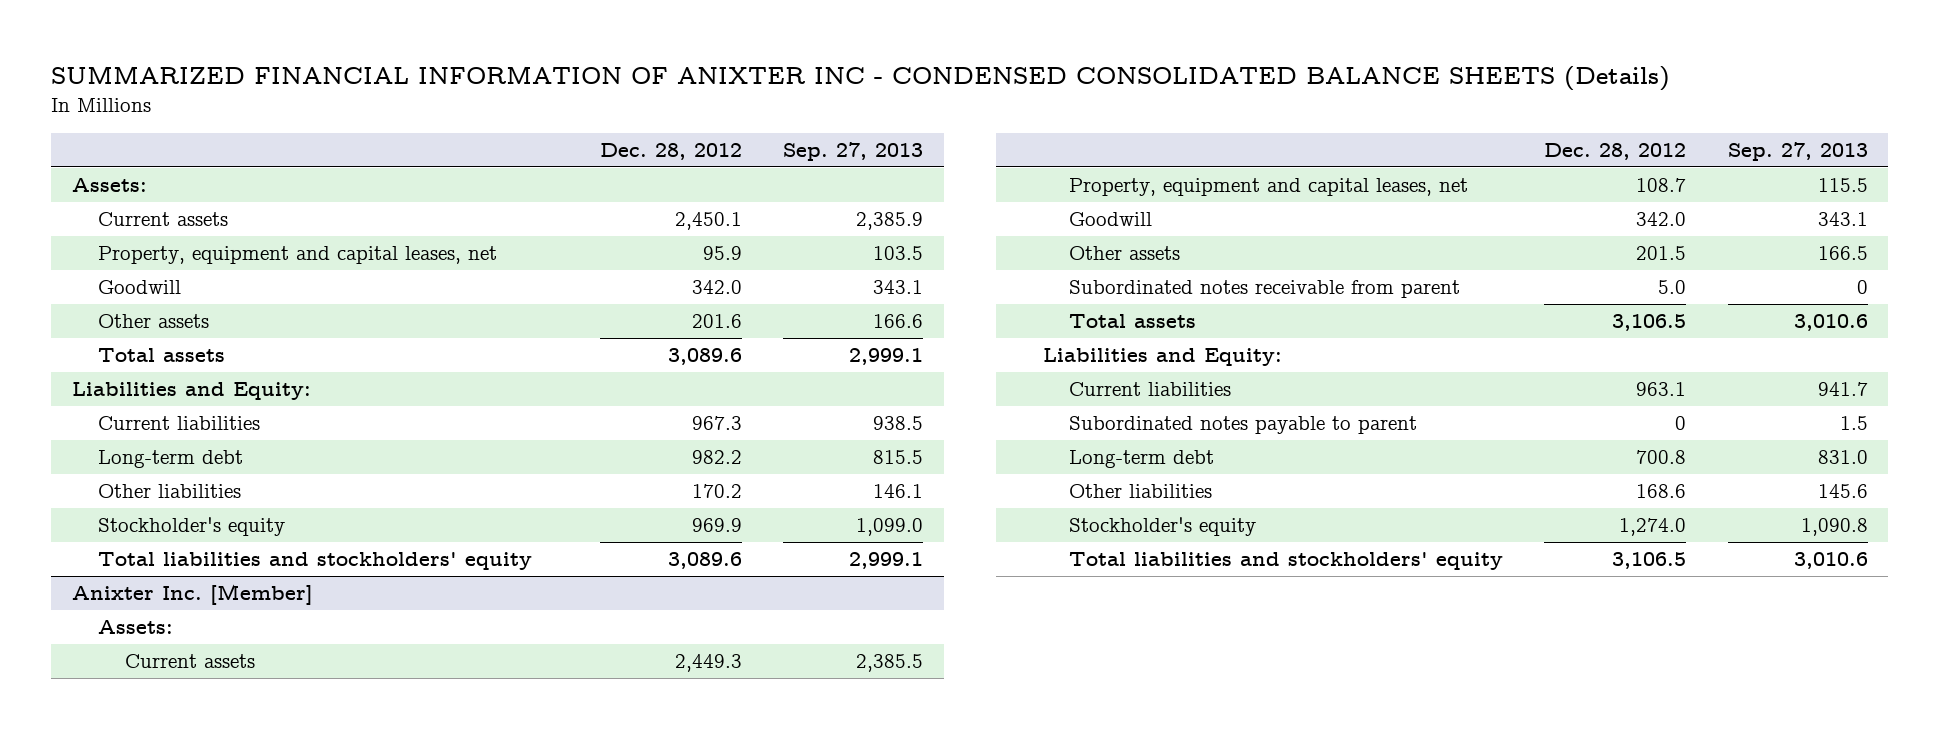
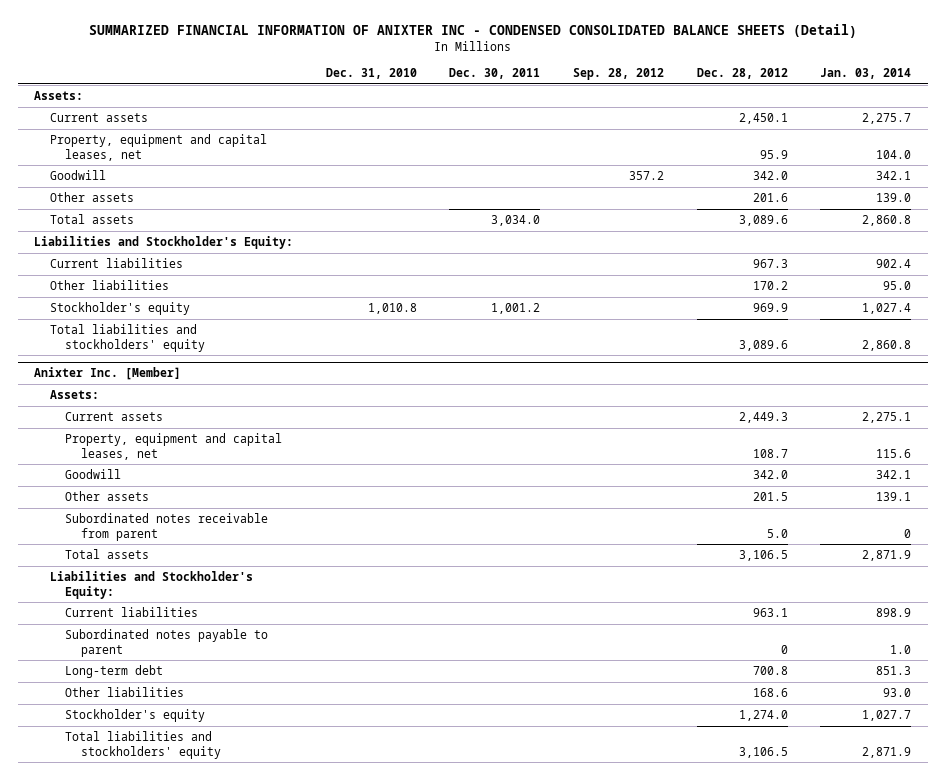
[51,65,1671,91] SUMMARIZED FINANCIAL INFORMATION OF ANIXTER INC - CONDENSED CONSOLIDATED BALANCE SHEETS (Details) -> [88,24,857,39] SUMMARIZED FINANCIAL INFORMATION OF ANIXTER INC - CONDENSED CONSOLIDATED BALANCE SHEETS (Detail)
[783,142,924,162] Sep. 27, 2013 -> none
none -> [325,68,417,80] Dec. 31, 2010
none -> [449,68,541,80] Dec. 30, 2011
none -> [572,68,664,81] Sep. 28, 2012
none -> [820,68,912,80] Jan. 03, 2014
[71,382,311,401] Liabilities and Equity: -> [34,235,294,249] Liabilities and Stockholder's Equity:
[98,450,244,469] Long-term debt -> none
[1042,348,1282,367] Liabilities and Equity: -> [49,570,253,599] Liabilities and Stockholder's Equity:

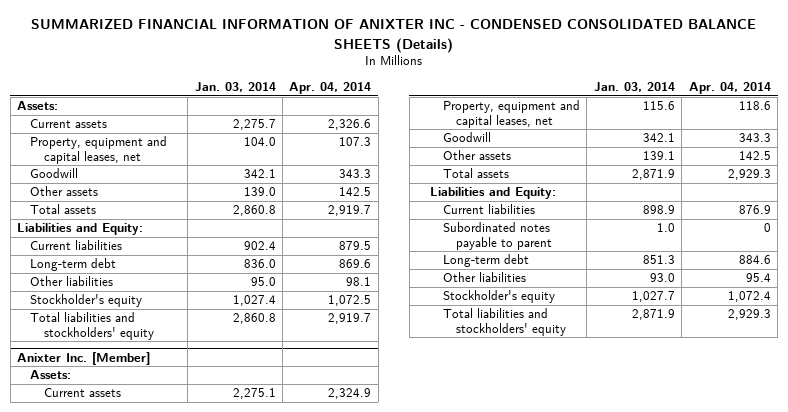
[88,24,857,39] SUMMARIZED FINANCIAL INFORMATION OF ANIXTER INC - CONDENSED CONSOLIDATED BALANCE SHEETS (Detail) -> [30,18,756,53] SUMMARIZED FINANCIAL INFORMATION OF ANIXTER INC - CONDENSED CONSOLIDATED BALANCE SHEETS (Details)
[325,68,417,80] Dec. 31, 2010 -> none
[449,68,541,80] Dec. 30, 2011 -> none
[572,68,664,81] Sep. 28, 2012 -> none
[696,68,788,80] Dec. 28, 2012 -> none
none -> [289,82,372,95] Apr. 04, 2014
[34,235,294,249] Liabilities and Stockholder's Equity: -> [17,223,144,236] Liabilities and Equity:
none -> [30,258,117,272] Long-term debt
[65,512,269,541] Subordinated notes receivable from parent -> none
[49,570,253,599] Liabilities and Stockholder's Equity: -> [429,187,556,200] Liabilities and Equity:

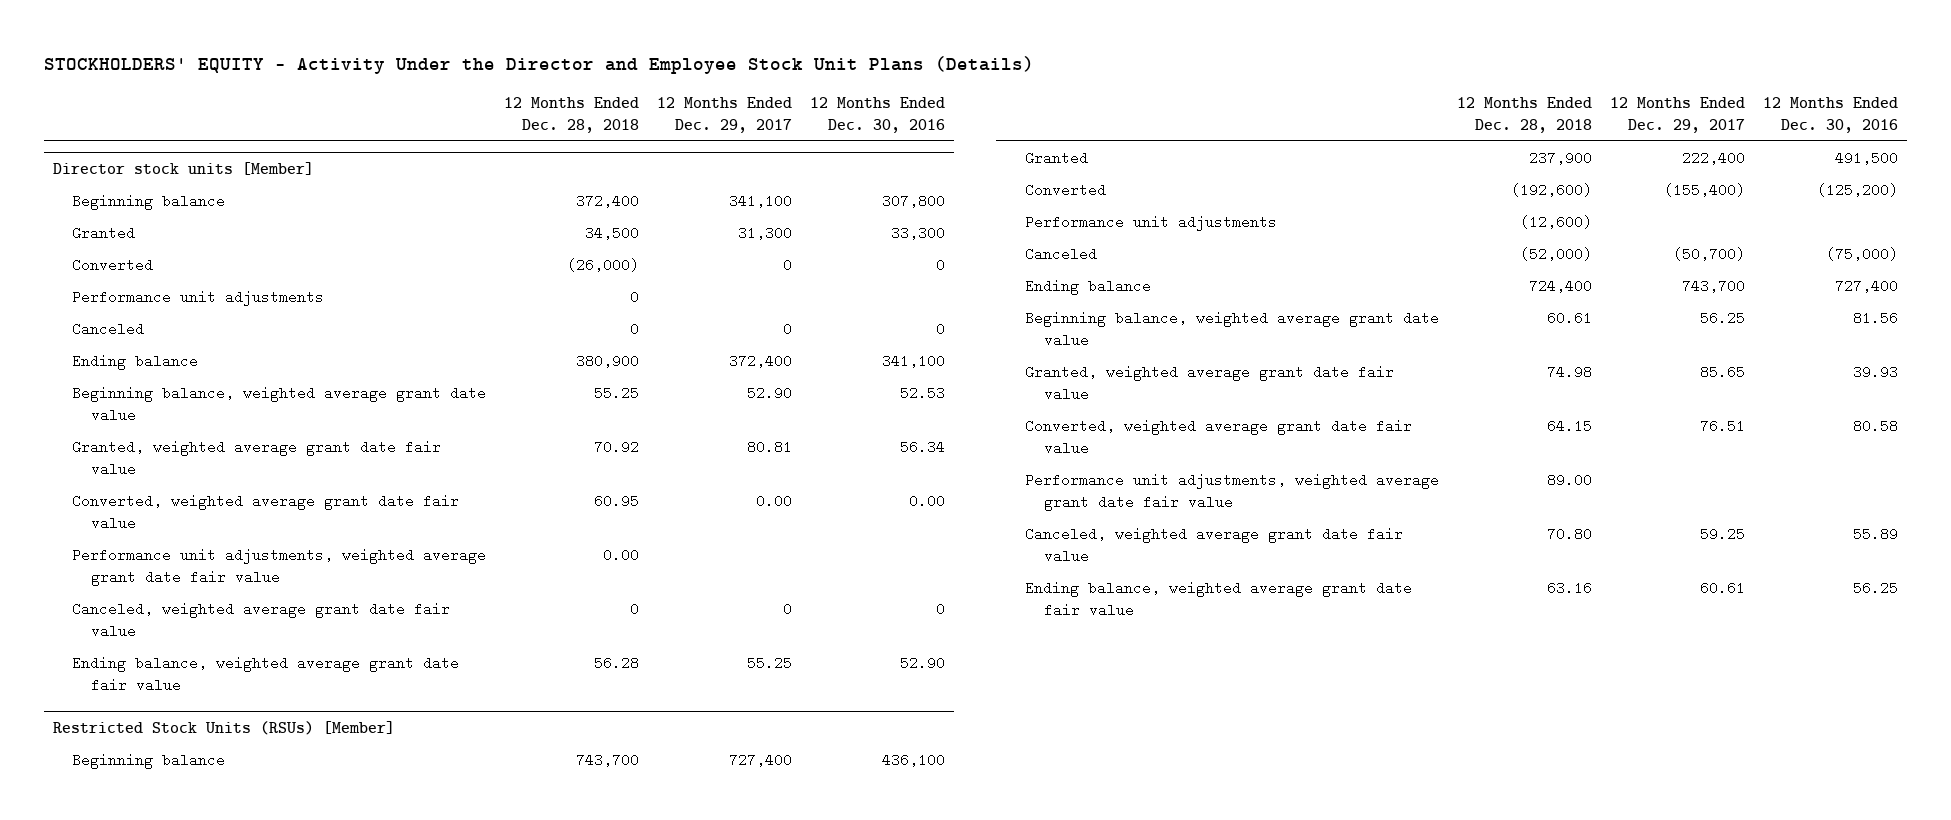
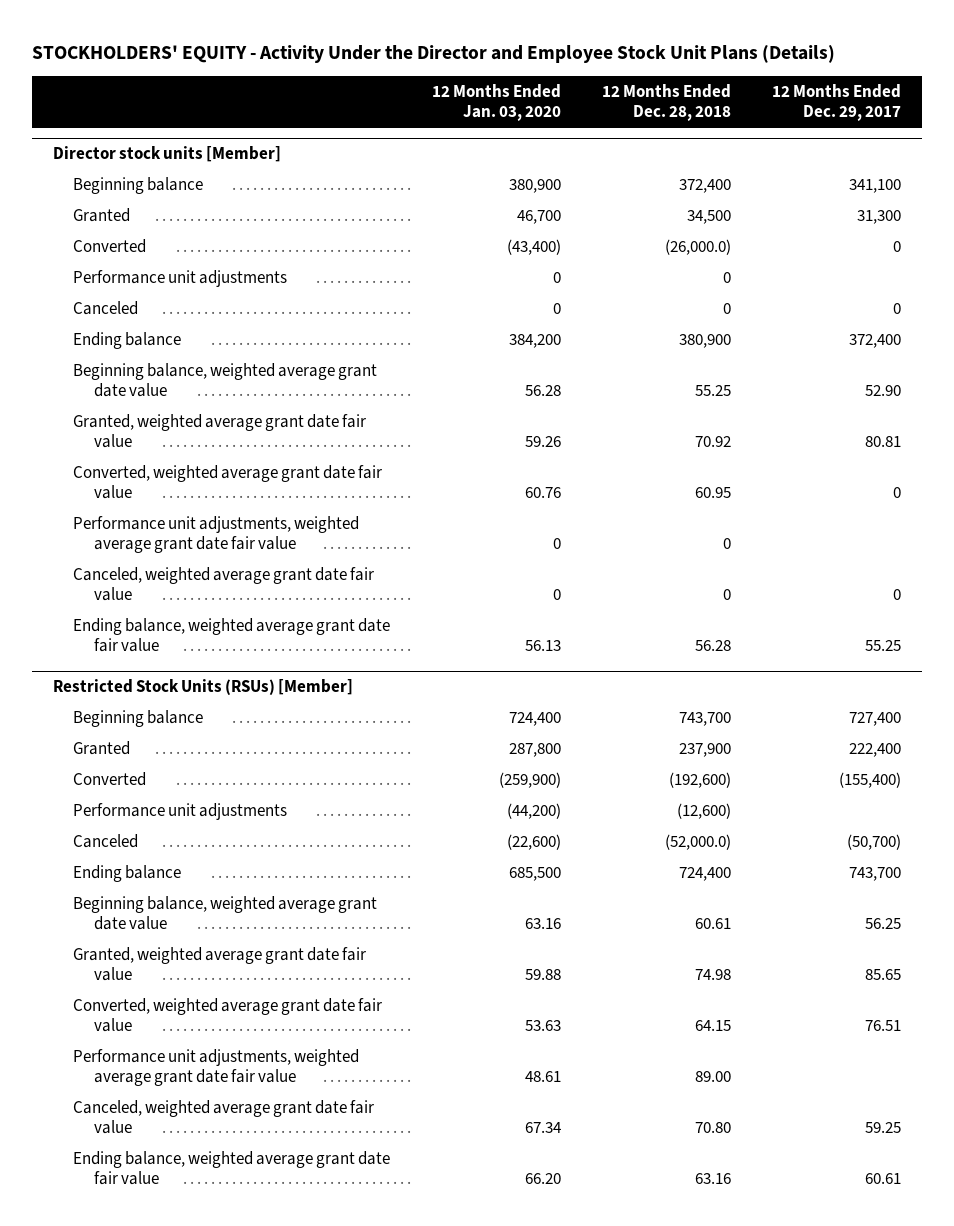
[810,96,946,133] 12 Months Ended Dec. 30, 2016 -> none
none -> [431,84,561,122] 12 Months Ended Jan. 03, 2020
[567,258,640,273] (26,000) -> [664,239,731,256] (26,000.0)
[756,494,793,509] 0.00 -> [893,487,902,499] 0
[603,548,640,563] 0.00 -> [722,538,731,550] 0
[1519,247,1592,262] (52,000) -> [664,834,731,851] (52,000.0)

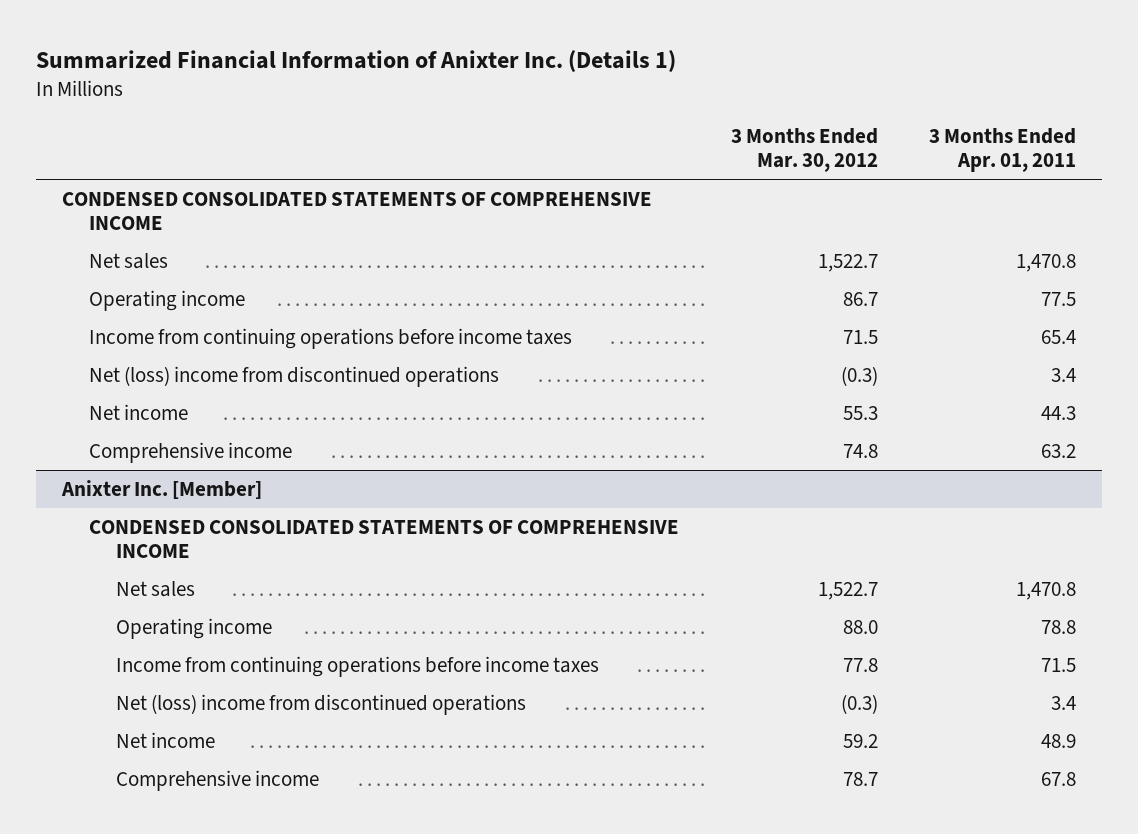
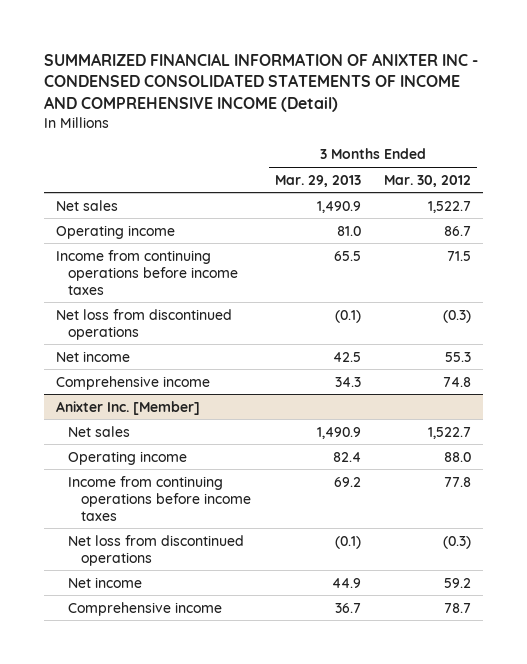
[35,50,676,73] Summarized Financial Information of Anixter Inc. (Details 1) -> [44,52,479,112] SUMMARIZED FINANCIAL INFORMATION OF ANIXTER INC - CONDENSED CONSOLIDATED STATEMENTS OF INCOME AND COMPREHENSIVE INCOME (Detail)
[929,127,1077,173] 3 Months Ended Apr. 01, 2011 -> none
none -> [274,174,361,187] Mar. 29, 2013
[61,191,652,230] CONDENSED CONSOLIDATED STATEMENTS OF COMPREHENSIVE INCOME -> none
[89,365,500,387] Net (loss) income from discontinued operations -> [55,308,232,340] Net loss from discontinued operations
[89,519,680,558] CONDENSED CONSOLIDATED STATEMENTS OF COMPREHENSIVE INCOME -> none
[116,693,527,715] Net (loss) income from discontinued operations -> [68,534,245,566] Net loss from discontinued operations

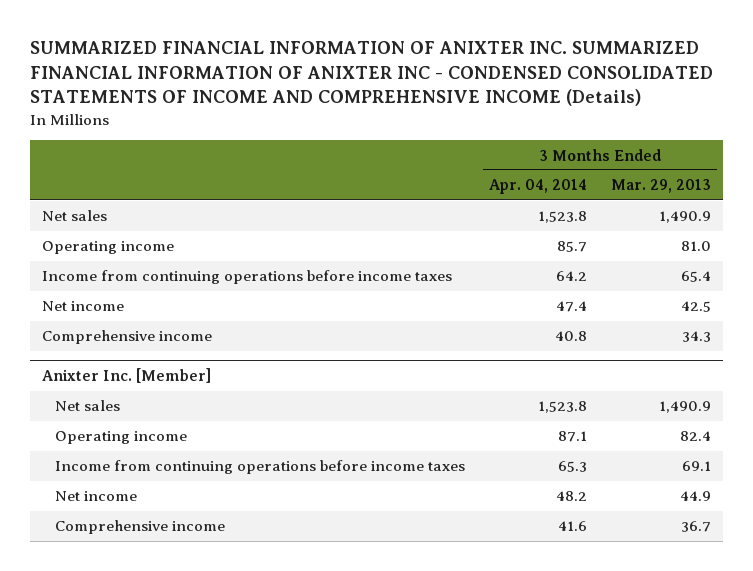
[44,52,479,112] SUMMARIZED FINANCIAL INFORMATION OF ANIXTER INC - CONDENSED CONSOLIDATED STATEMENTS OF INCOME AND COMPREHENSIVE INCOME (Detail) -> [30,41,714,107] SUMMARIZED FINANCIAL INFORMATION OF ANIXTER INC. SUMMARIZED FINANCIAL INFORMATION OF ANIXTER INC - CONDENSED CONSOLIDATED STATEMENTS OF INCOME AND COMPREHENSIVE INCOME (Details)
[384,174,472,187] Mar. 30, 2012 -> none
none -> [489,179,588,195] Apr. 04, 2014
[55,308,232,340] Net loss from discontinued operations -> none
[333,250,361,261] 65.5 -> [680,271,711,283] 65.4
[68,534,245,566] Net loss from discontinued operations -> none
[333,476,361,487] 69.2 -> [681,461,711,472] 69.1

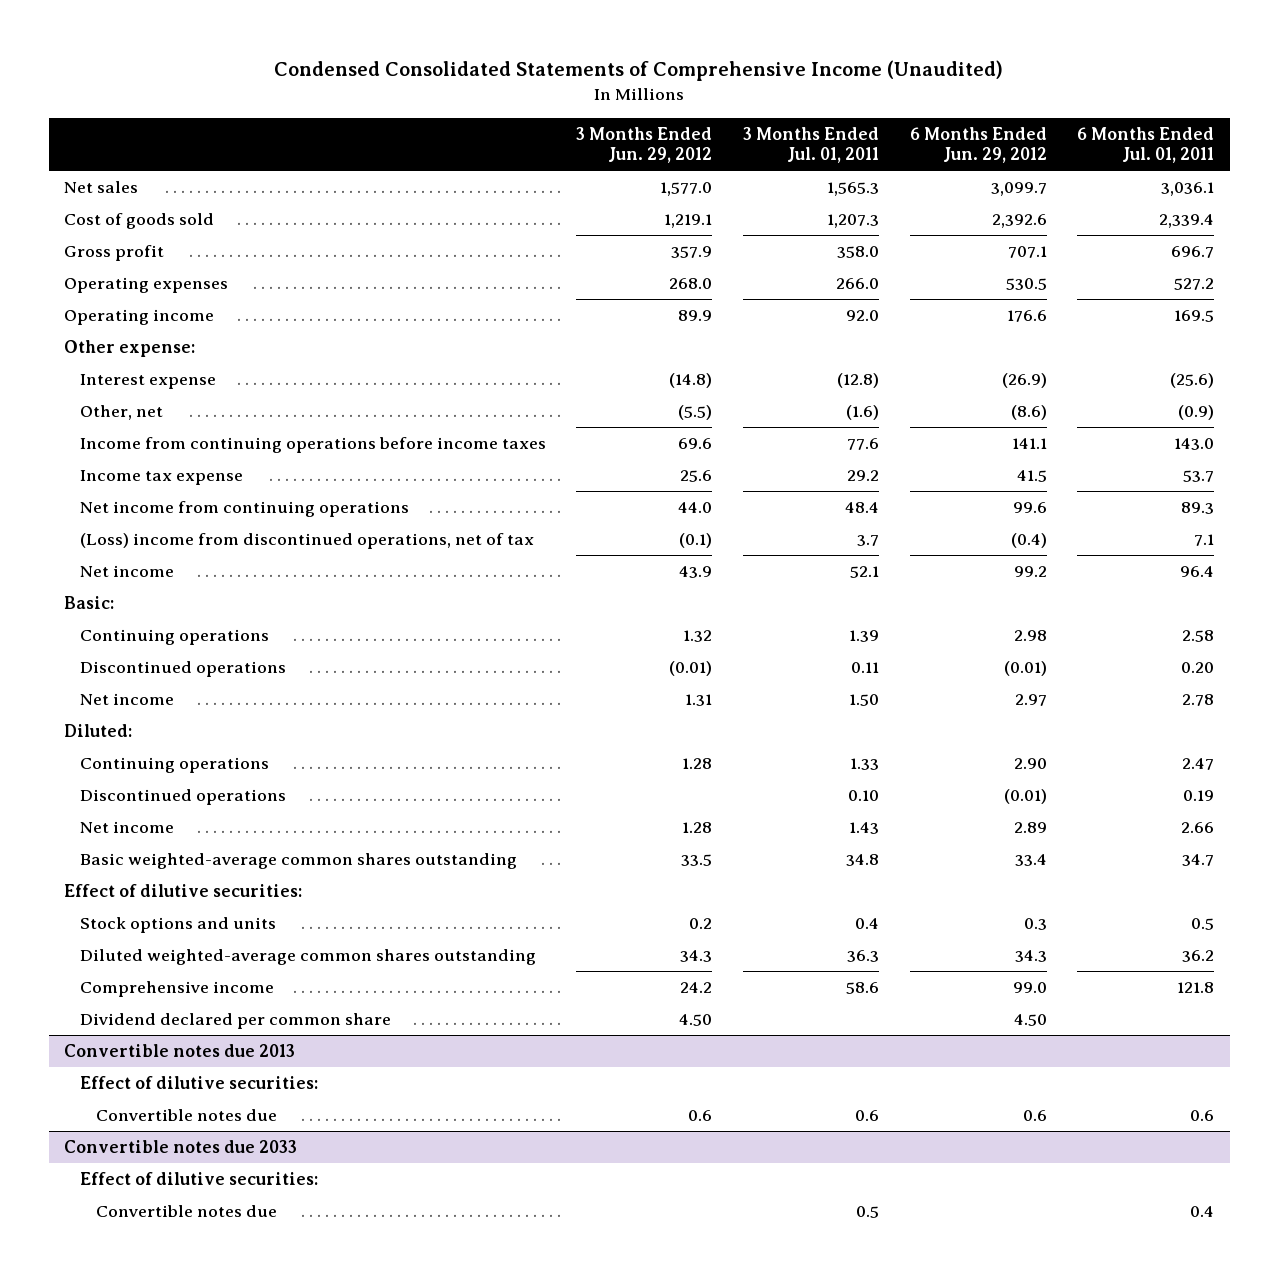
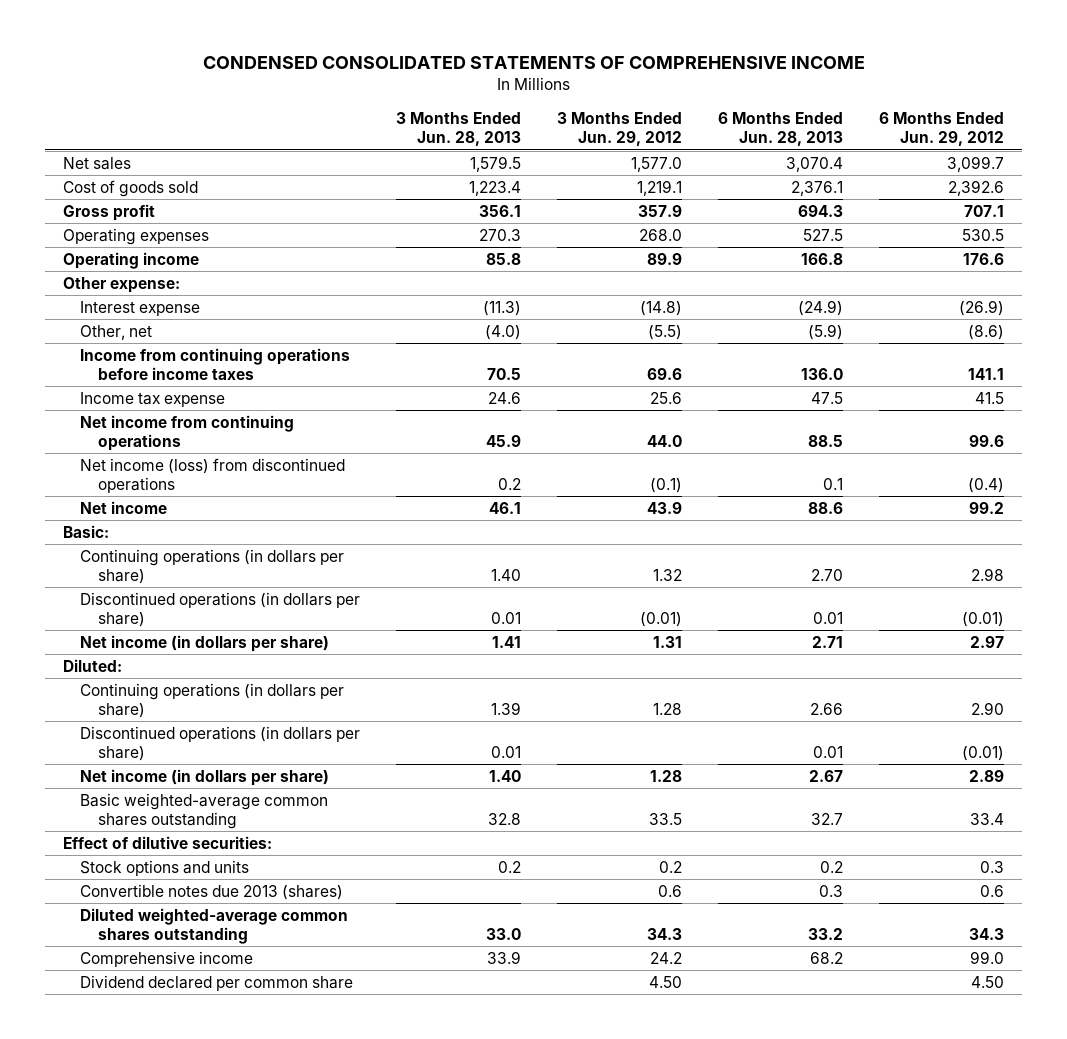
[274,60,1004,82] Condensed Consolidated Statements of Comprehensive Income (Unaudited) -> [202,56,865,70] CONDENSED CONSOLIDATED STATEMENTS OF COMPREHENSIVE INCOME
[743,126,880,164] 3 Months Ended Jul. 01, 2011 -> none
[1077,126,1215,164] 6 Months Ended Jul. 01, 2011 -> none
none -> [396,111,522,147] 3 Months Ended Jun. 28, 2013
none -> [718,111,844,147] 6 Months Ended Jun. 28, 2013
[79,532,534,549] (Loss) income from discontinued operations, net of tax -> [80,457,346,494] Net income (loss) from discontinued operations
[79,628,269,645] Continuing operations -> [80,548,345,585] Continuing operations (in dollars per share)
[79,660,286,677] Discontinued operations -> [80,591,361,628] Discontinued operations (in dollars per share)
[79,692,174,705] Net income -> [80,634,330,652] Net income (in dollars per share)
[79,756,269,773] Continuing operations -> [80,682,345,719] Continuing operations (in dollars per share)
[79,788,286,805] Discontinued operations -> [80,725,361,762] Discontinued operations (in dollars per share)
[79,820,174,833] Net income -> [80,768,330,786] Net income (in dollars per share)
none -> [80,883,344,900] Convertible notes due 2013 (shares)
[64,1043,296,1057] Convertible notes due 2013 -> none
[79,1075,318,1089] Effect of dilutive securities: -> none
[95,1108,277,1121] Convertible notes due -> none
[64,1139,298,1153] Convertible notes due 2033 -> none
[79,1171,318,1185] Effect of dilutive securities: -> none
[95,1204,277,1217] Convertible notes due -> none

